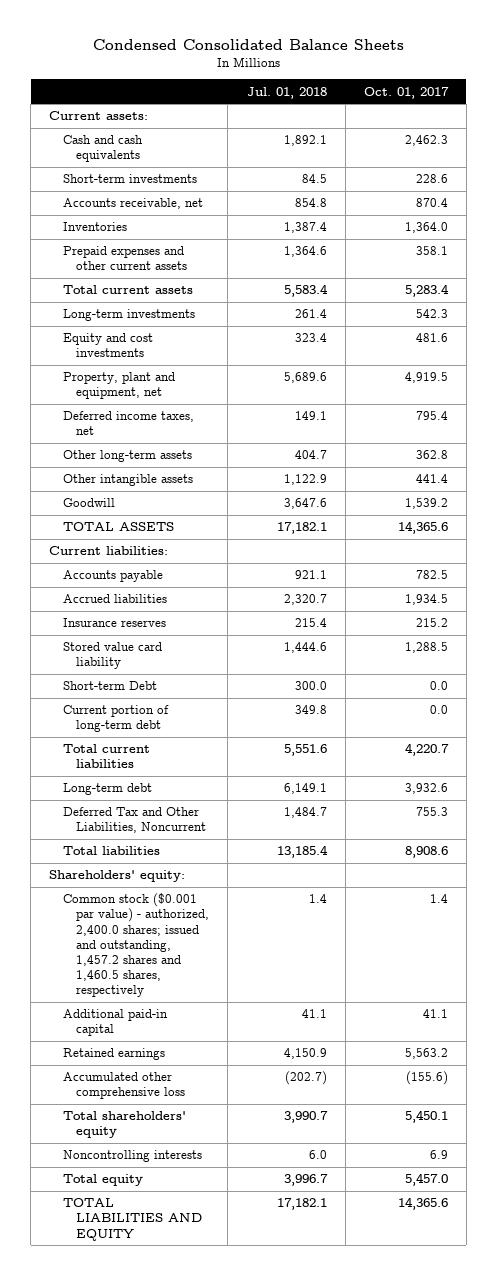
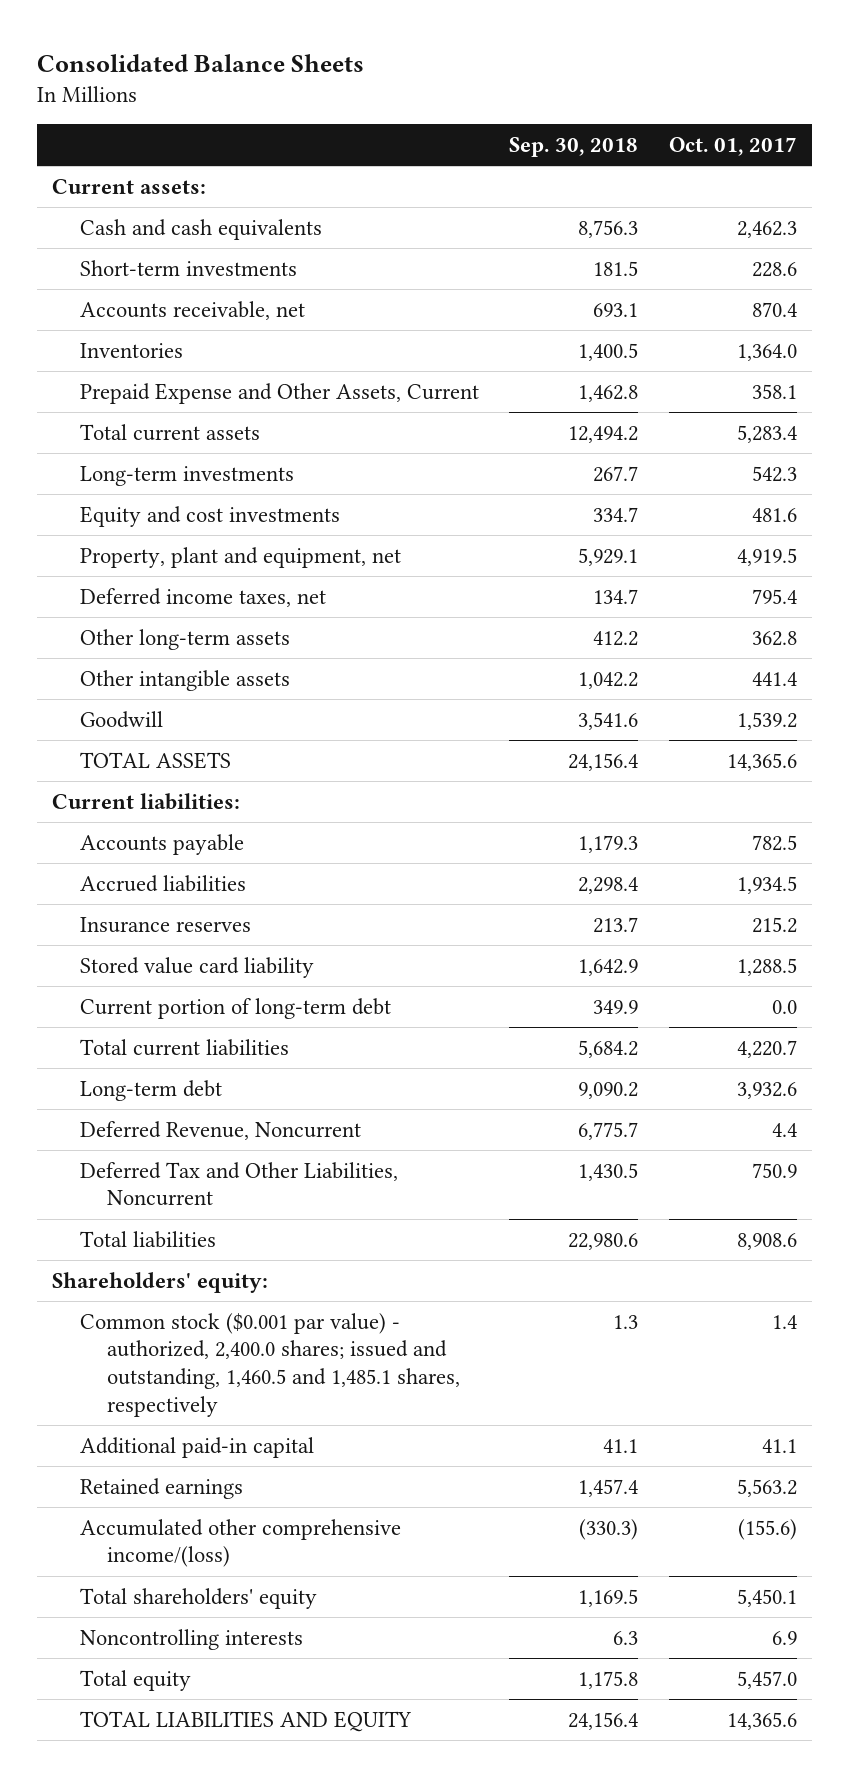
[92,39,404,51] Condensed Consolidated Balance Sheets -> [37,53,365,72] Consolidated Balance Sheets
[246,86,327,99] Jul. 01, 2018 -> none
none -> [509,137,639,158] Sep. 30, 2018
[62,246,188,271] Prepaid expenses and other current assets -> [79,382,479,404] Prepaid Expense and Other Assets, Current
[62,681,157,691] Short-term Debt -> none
none -> [79,1120,361,1140] Deferred Revenue, Noncurrent
[415,807,448,817] 755.3 -> [751,1162,797,1178] 750.9
[62,893,210,998] Common stock ($0.001 par value) - authorized, 2,400.0 shares; issued and outstanding, 1,457.2 shares and 1,460.5 shares, respectively -> [79,1312,460,1417] Common stock ($0.001 par value) - authorized, 2,400.0 shares; issued and outstanding, 1,460.5 and 1,485.1 shares, respectively
[62,1072,186,1100] Accumulated other comprehensive loss -> [79,1518,401,1568] Accumulated other comprehensive income/(loss)

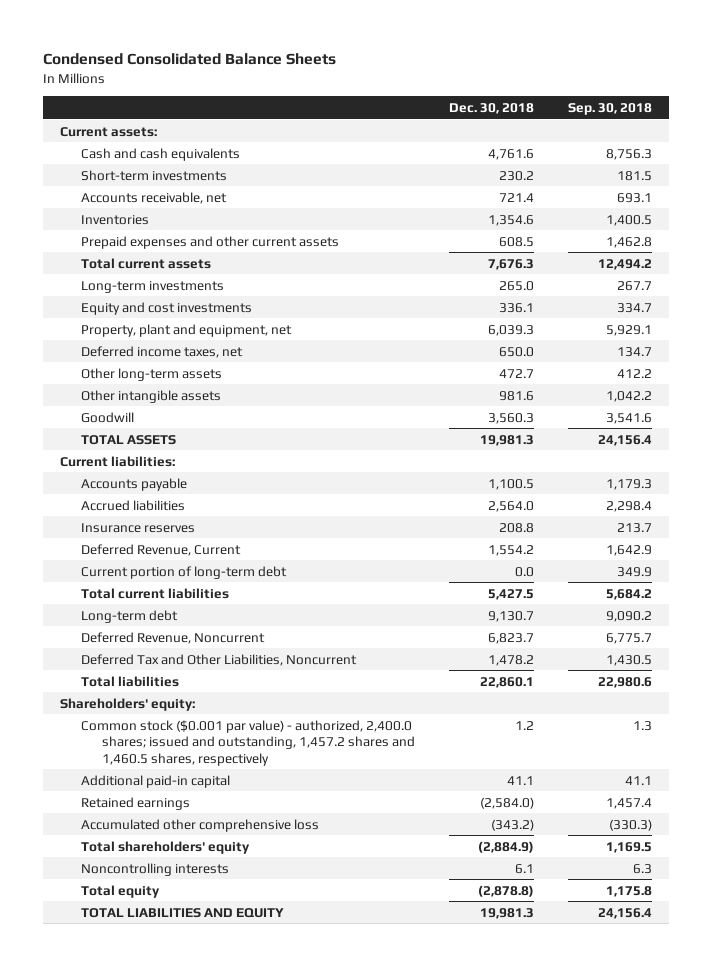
[37,53,365,72] Consolidated Balance Sheets -> [43,53,337,66] Condensed Consolidated Balance Sheets
[668,137,797,157] Oct. 01, 2017 -> none
none -> [449,102,535,114] Dec. 30, 2018
[79,382,479,404] Prepaid Expense and Other Assets, Current -> [81,235,340,249] Prepaid expenses and other current assets
[79,956,314,978] Stored value card liability -> [81,543,242,556] Deferred Revenue, Current
[79,1312,460,1417] Common stock ($0.001 par value) - authorized, 2,400.0 shares; issued and outstanding, 1,460.5 and 1,485.1 shares, respectively -> [81,719,416,766] Common stock ($0.001 par value) - authorized, 2,400.0 shares; issued and outstanding, 1,457.2 shares and 1,460.5 shares, respectively
[79,1518,401,1568] Accumulated other comprehensive income/(loss) -> [81,818,320,832] Accumulated other comprehensive loss

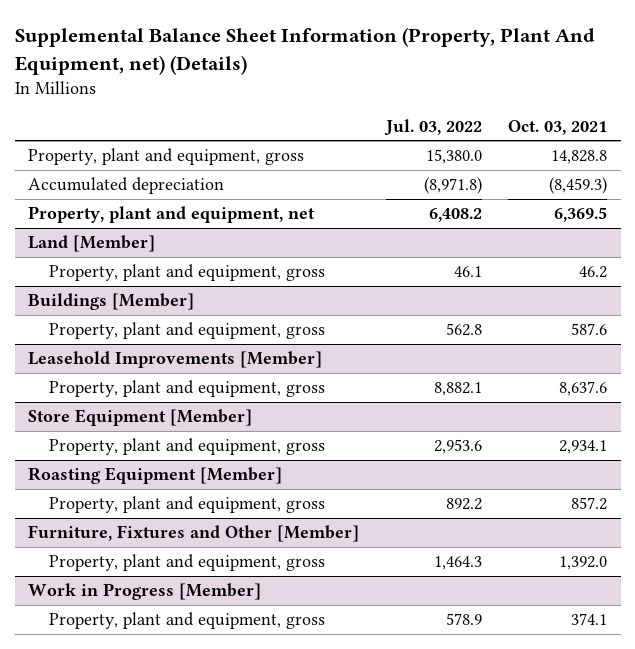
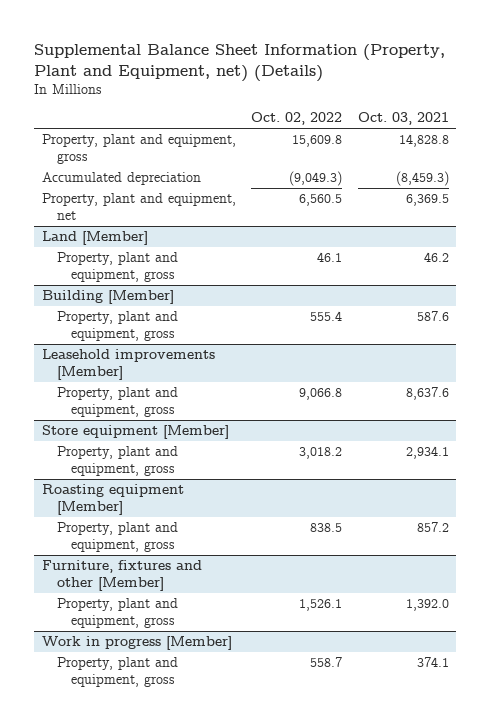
[14,27,595,75] Supplemental Balance Sheet Information (Property, Plant And Equipment, net) (Details) -> [33,43,445,82] Supplemental Balance Sheet Information (Property, Plant and Equipment, net) (Details)
[383,118,482,136] Jul. 03, 2022 -> none
none -> [251,112,343,126] Oct. 02, 2022
[27,293,194,311] Buildings [Member] -> [41,290,174,305] Building [Member]
[27,351,322,369] Leasehold Improvements [Member] -> [41,349,215,380] Leasehold improvements [Member]
[27,409,252,427] Store Equipment [Member] -> [41,425,229,440] Store equipment [Member]
[27,467,282,485] Roasting Equipment [Member] -> [41,484,184,515] Roasting equipment [Member]
[27,525,359,543] Furniture, Fixtures and Other [Member] -> [41,560,202,591] Furniture, fixtures and other [Member]
[27,583,261,601] Work in Progress [Member] -> [41,636,232,651] Work in progress [Member]

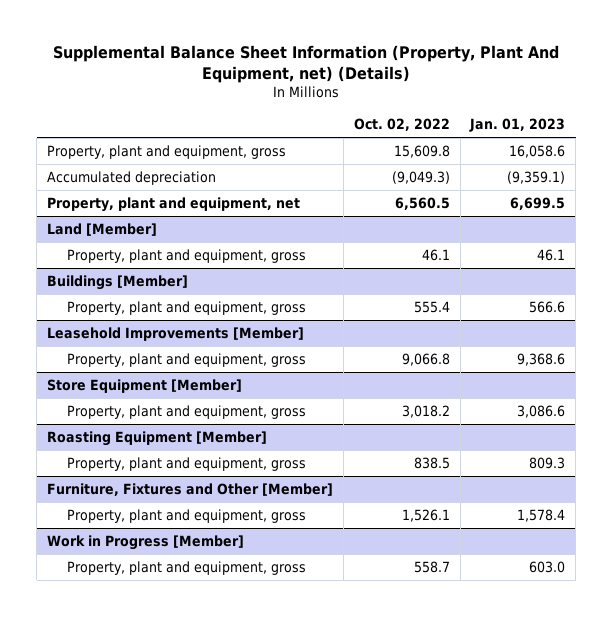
[33,43,445,82] Supplemental Balance Sheet Information (Property, Plant and Equipment, net) (Details) -> [53,45,560,84] Supplemental Balance Sheet Information (Property, Plant And Equipment, net) (Details)
[357,112,449,126] Oct. 03, 2021 -> none
none -> [469,118,566,133] Jan. 01, 2023
[41,290,174,305] Building [Member] -> [47,275,189,291] Buildings [Member]
[41,349,215,380] Leasehold improvements [Member] -> [47,327,305,342] Leasehold Improvements [Member]
[41,425,229,440] Store equipment [Member] -> [47,379,243,394] Store Equipment [Member]
[41,484,184,515] Roasting equipment [Member] -> [47,431,268,447] Roasting Equipment [Member]
[41,560,202,591] Furniture, fixtures and other [Member] -> [47,483,334,497] Furniture, Fixtures and Other [Member]
[41,636,232,651] Work in progress [Member] -> [47,535,245,551] Work in Progress [Member]

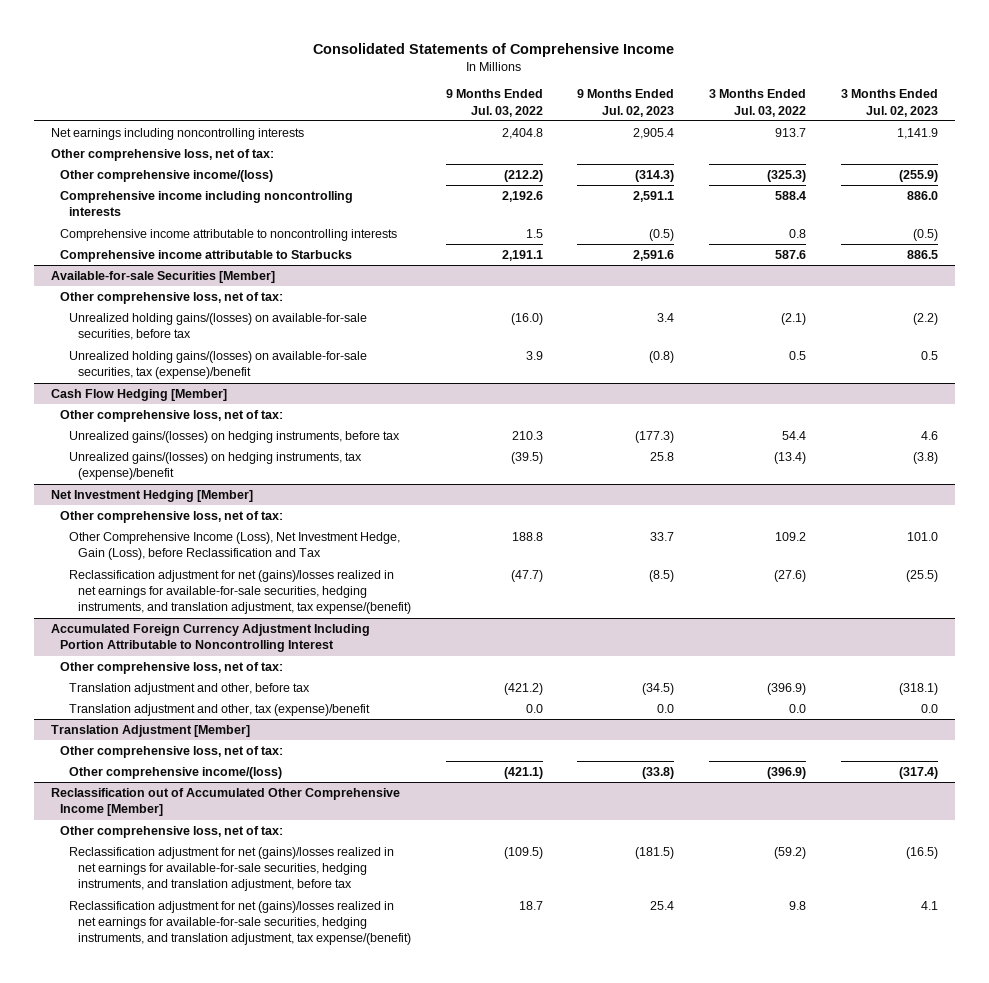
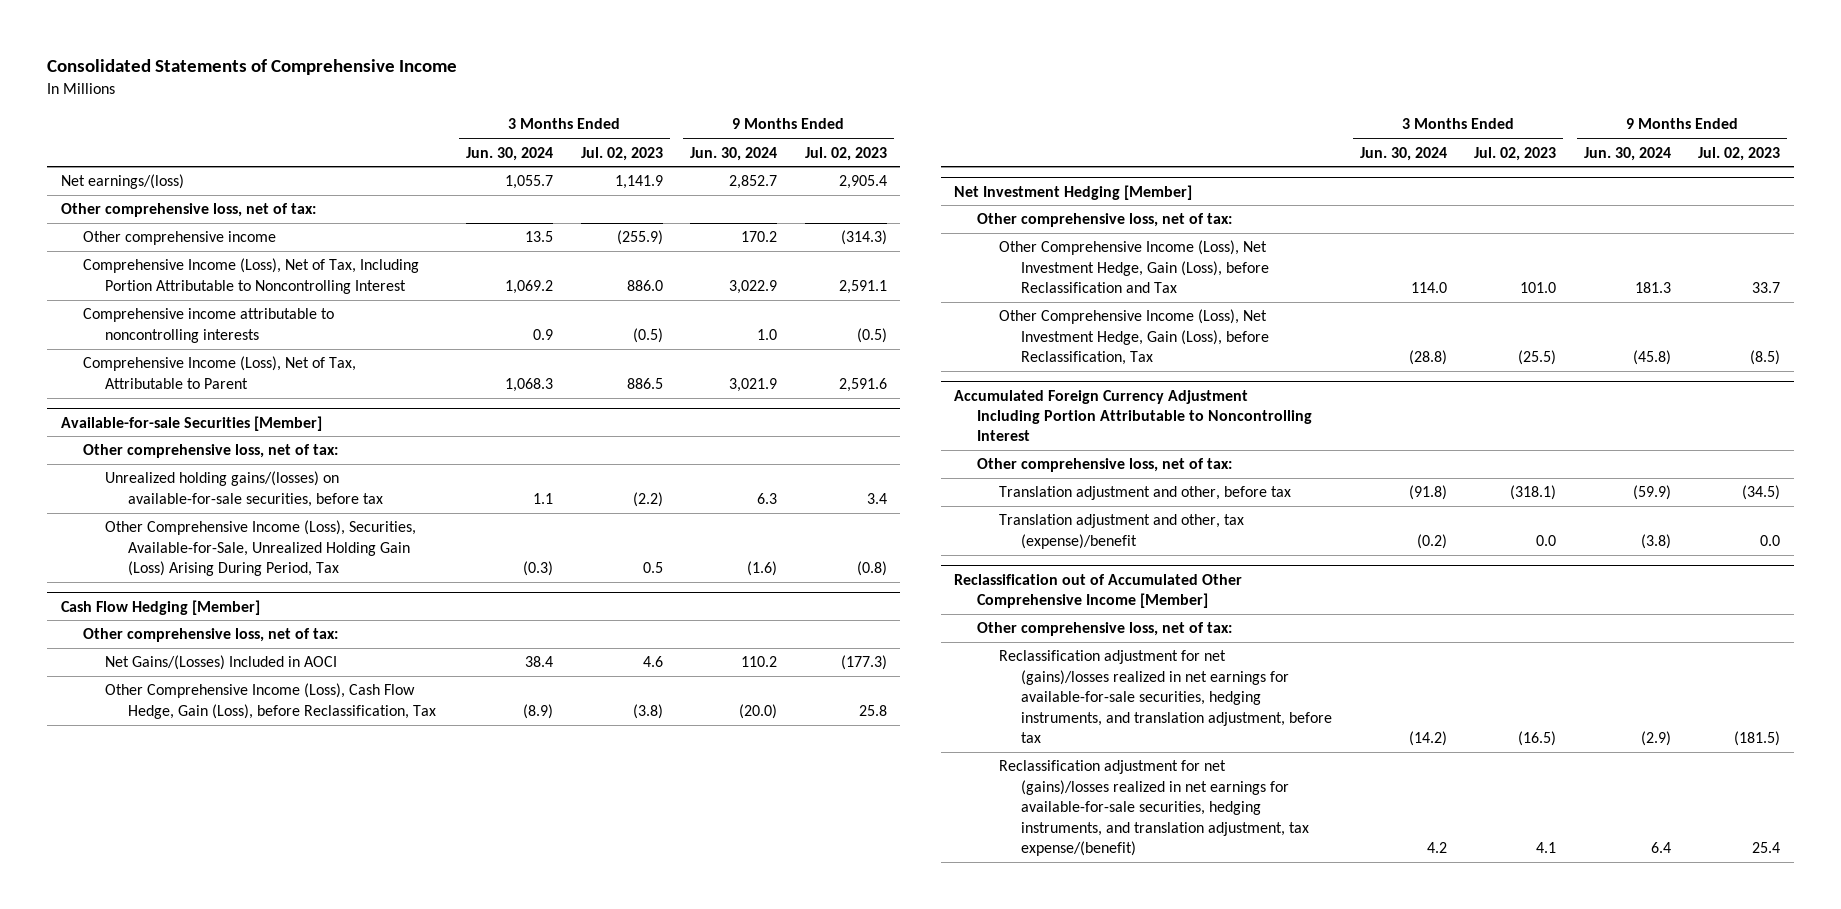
[445,89,543,117] 9 Months Ended Jul. 03, 2022 -> none
[709,89,807,117] 3 Months Ended Jul. 03, 2022 -> none
none -> [466,146,554,161] Jun. 30, 2024
none -> [690,146,778,161] Jun. 30, 2024
[51,128,305,141] Net earnings including noncontrolling interests -> [60,174,184,190] Net earnings/(loss)
[60,170,274,183] Other comprehensive income/(loss) -> [83,231,277,246] Other comprehensive income
[60,191,354,217] Comprehensive income including noncontrolling interests -> [83,258,420,294] Comprehensive Income (Loss), Net of Tax, Including Portion Attributable to Noncontrolling Interest
[60,250,353,263] Comprehensive income attributable to Starbucks -> [83,356,357,389] Comprehensive Income (Loss), Net of Tax, Attributable to Parent
[68,351,367,380] Unrealized holding gains/(losses) on available-for-sale securities, tax (expense)/benefit -> [105,520,417,577] Other Comprehensive Income (Loss), Securities, Available-for-Sale, Unrealized Holding Gain (Loss) Arising During Period, Tax
[68,431,400,444] Unrealized gains/(losses) on hedging instruments, before tax -> [105,655,338,671] Net Gains/(Losses) Included in AOCI
[68,452,362,481] Unrealized gains/(losses) on hedging instruments, tax (expense)/benefit -> [105,683,436,719] Other Comprehensive Income (Loss), Cash Flow Hedge, Gain (Loss), before Reclassification, Tax
[68,570,411,615] Reclassification adjustment for net (gains)/losses realized in net earnings for available-for-sale securities, hedging instruments, and translation adjustment, tax expense/(benefit) -> [999,309,1270,366] Other Comprehensive Income (Loss), Net Investment Hedge, Gain (Loss), before Reclassification, Tax
[51,725,251,738] Translation Adjustment [Member] -> none
[60,746,284,759] Other comprehensive loss, net of tax: -> none
[68,767,282,780] Other comprehensive income/(loss) -> none

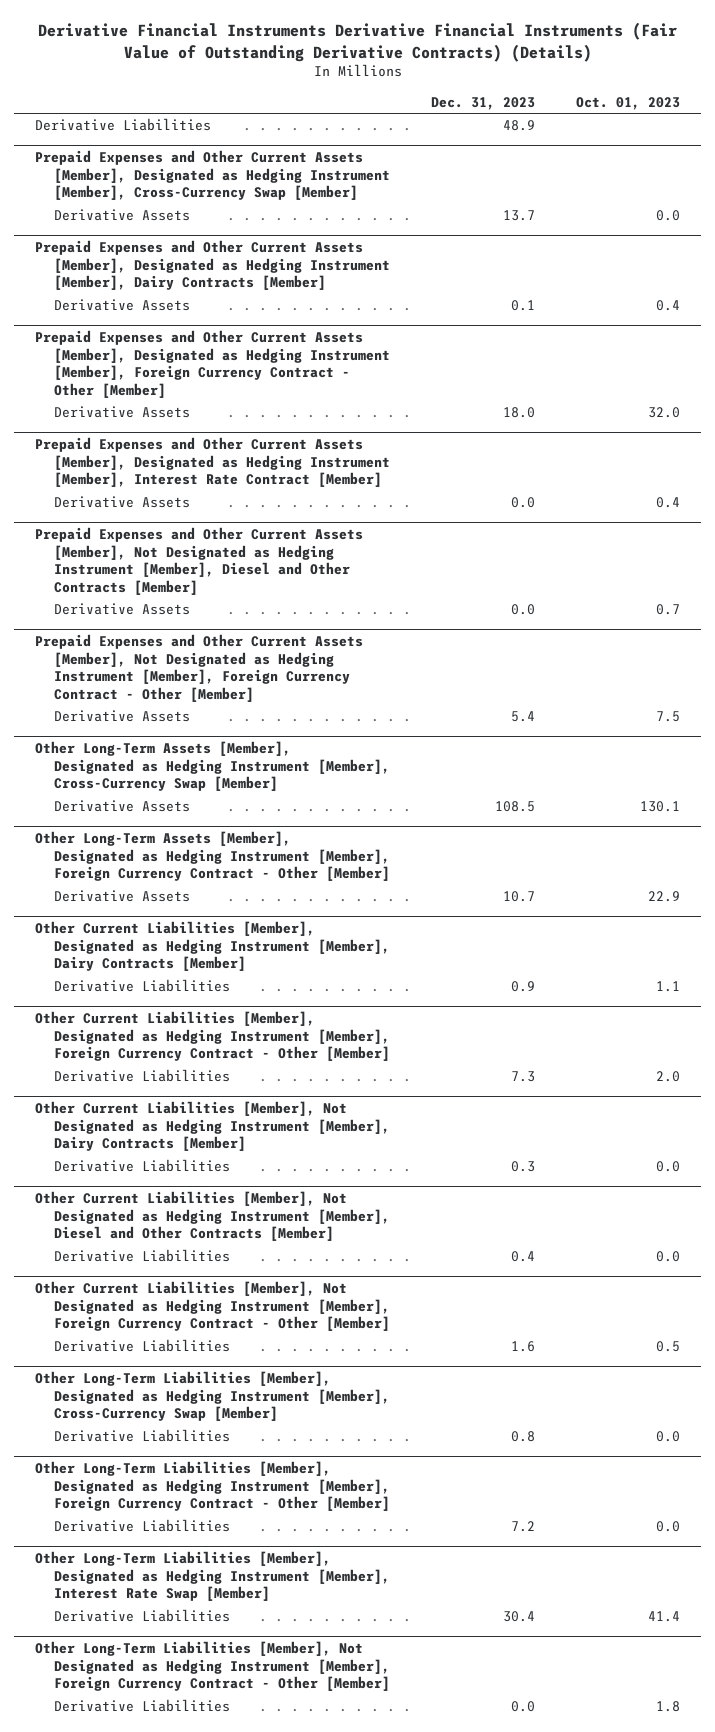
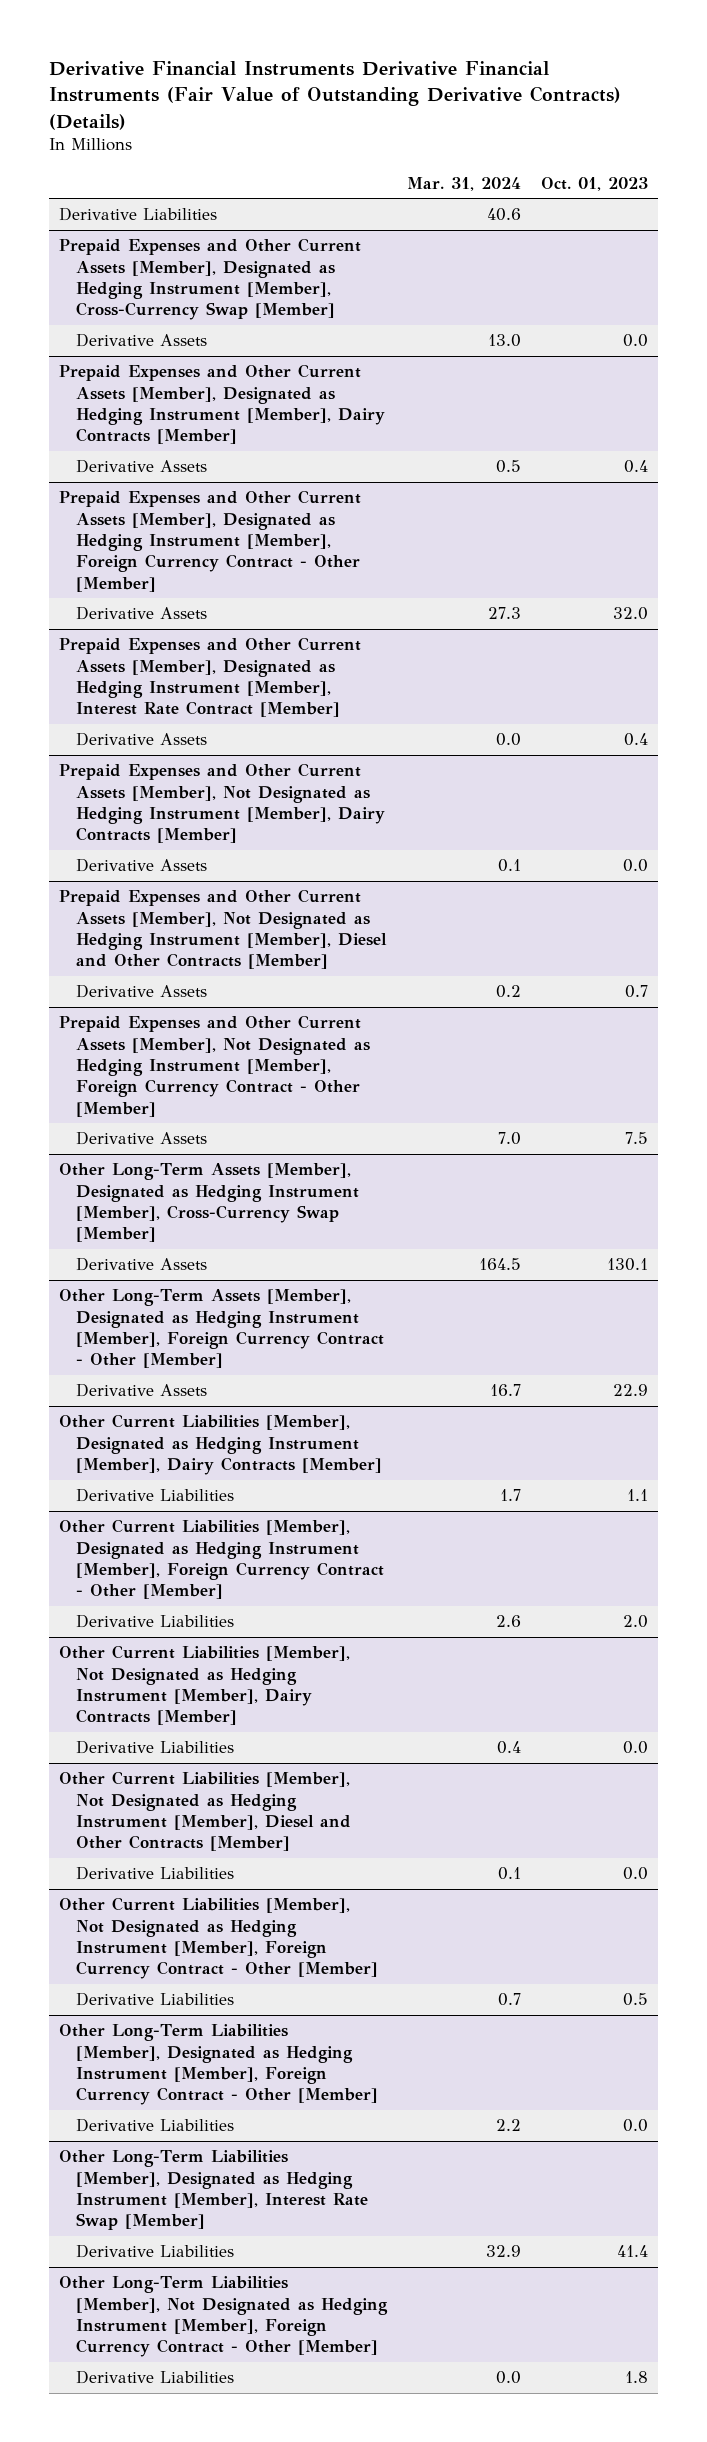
[431,96,536,110] Dec. 31, 2023 -> none
none -> [407,176,522,191] Mar. 31, 2024
none -> [58,763,386,844] Prepaid Expenses and Other Current Assets [Member], Not Designated as Hedging Instrument [Member], Dairy Contracts [Member]
none -> [76,858,208,873] Derivative Assets
[34,1371,391,1422] Other Long-Term Liabilities [Member], Designated as Hedging Instrument [Member], Cross-Currency Swap [Member] -> none
[54,1429,231,1443] Derivative Liabilities -> none

